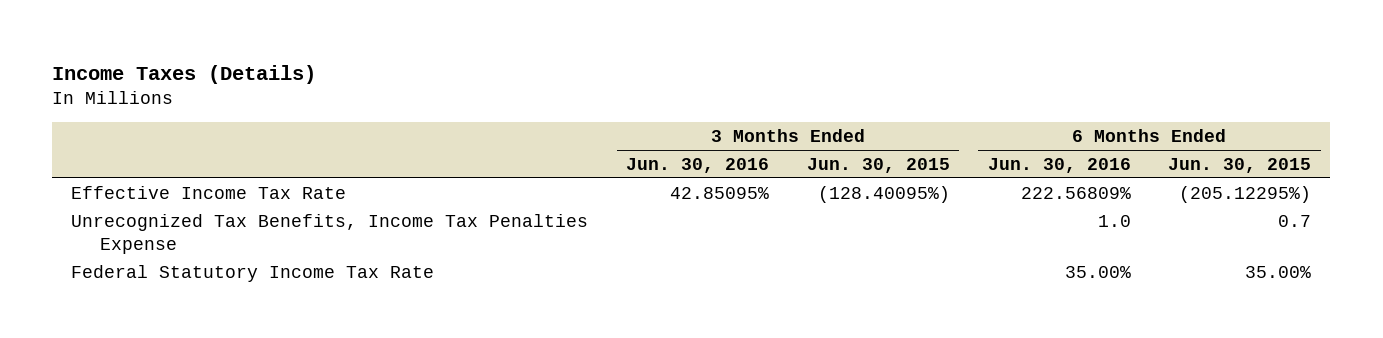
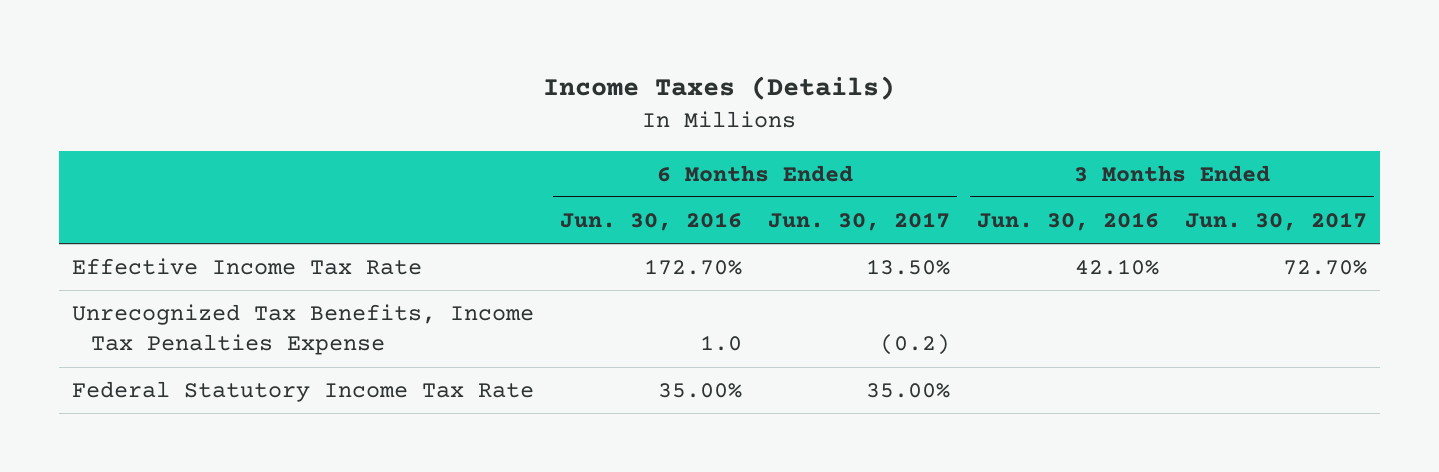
[806,157,950,173] Jun. 30, 2015 -> none
[1168,157,1312,173] Jun. 30, 2015 -> none
none -> [768,211,951,231] Jun. 30, 2017
none -> [1185,211,1368,231] Jun. 30, 2017
[670,186,770,199] 42.85095% -> [1074,259,1159,276] 42.10%
[1020,186,1131,199] 222.56809% -> [644,259,743,276] 172.70%

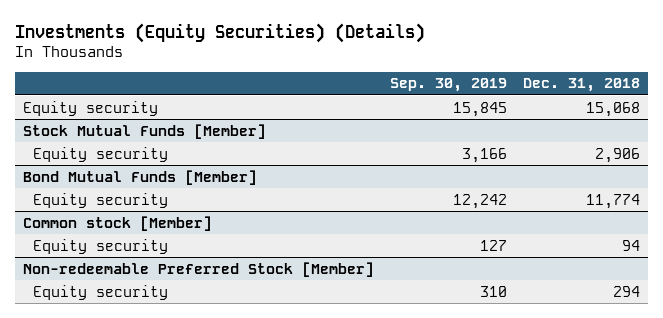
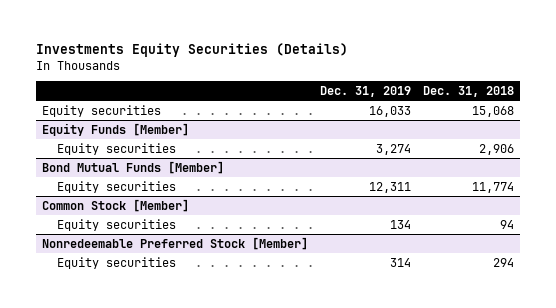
[15,22,426,43] Investments (Equity Securities) (Details) -> [36,43,349,58] Investments Equity Securities (Details)
[390,78,508,93] Sep. 30, 2019 -> none
none -> [320,85,412,97] Dec. 31, 2019
[23,100,159,116] Equity security -> [42,104,162,117] Equity securities
[23,123,267,139] Stock Mutual Funds [Member] -> [42,122,190,136] Equity Funds [Member]
[33,146,169,162] Equity security -> [56,142,176,155] Equity securities
[33,192,169,208] Equity security -> [56,180,176,193] Equity securities
[23,215,213,231] Common stock [Member] -> [42,198,190,212] Common Stock [Member]
[33,238,169,254] Equity security -> [56,218,176,231] Equity securities
[23,261,375,277] Non-redeemable Preferred Stock [Member] -> [42,236,309,250] Nonredeemable Preferred Stock [Member]
[33,284,169,300] Equity security -> [56,256,176,269] Equity securities

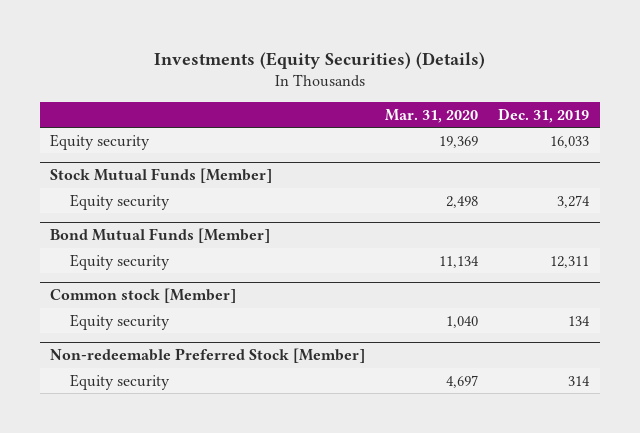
[36,43,349,58] Investments Equity Securities (Details) -> [153,51,485,69] Investments (Equity Securities) (Details)
[422,85,514,97] Dec. 31, 2018 -> none
none -> [385,108,479,123] Mar. 31, 2020
[42,104,162,117] Equity securities -> [50,133,151,150] Equity security
[42,122,190,136] Equity Funds [Member] -> [50,168,273,184] Stock Mutual Funds [Member]
[56,142,176,155] Equity securities -> [70,193,171,210] Equity security
[56,180,176,193] Equity securities -> [70,253,171,270] Equity security
[42,198,190,212] Common Stock [Member] -> [50,288,237,304] Common stock [Member]
[56,218,176,231] Equity securities -> [70,313,171,330] Equity security
[42,236,309,250] Nonredeemable Preferred Stock [Member] -> [50,348,366,364] Non-redeemable Preferred Stock [Member]
[56,256,176,269] Equity securities -> [70,373,171,390] Equity security

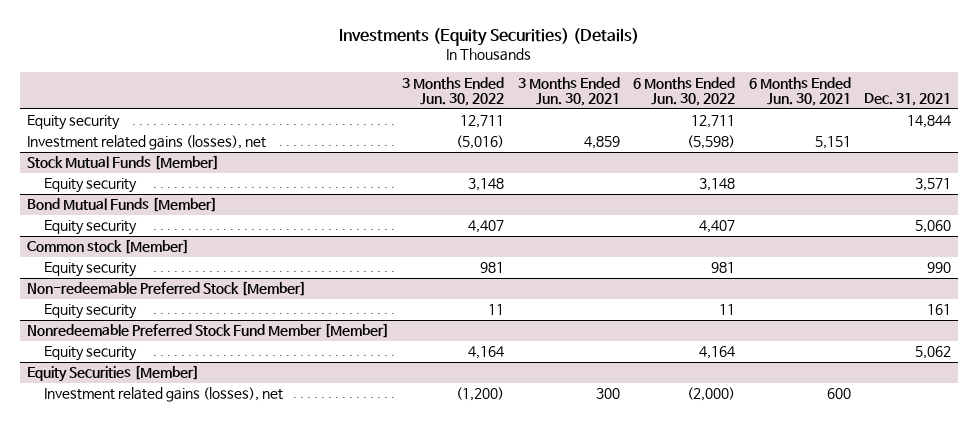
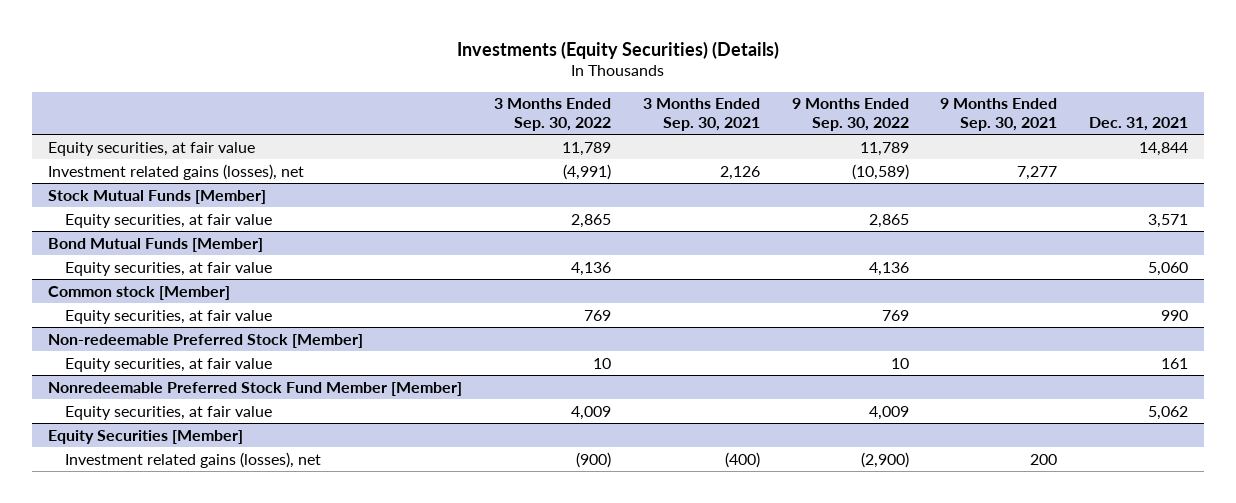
[402,76,505,107] 3 Months Ended Jun. 30, 2022 -> none
[517,76,620,107] 3 Months Ended Jun. 30, 2021 -> none
[633,76,736,107] 6 Months Ended Jun. 30, 2022 -> none
[748,76,851,107] 6 Months Ended Jun. 30, 2021 -> none
none -> [493,98,611,131] 3 Months Ended Sep. 30, 2022
none -> [642,98,760,131] 3 Months Ended Sep. 30, 2021
none -> [791,98,909,131] 9 Months Ended Sep. 30, 2022
none -> [940,98,1058,131] 9 Months Ended Sep. 30, 2021
[26,115,120,131] Equity security -> [47,141,255,156] Equity securities, at fair value
[44,178,138,194] Equity security -> [65,213,273,228] Equity securities, at fair value
[44,220,138,236] Equity security -> [65,261,273,276] Equity securities, at fair value
[44,262,138,278] Equity security -> [65,309,273,324] Equity securities, at fair value
[44,304,138,320] Equity security -> [65,357,273,372] Equity securities, at fair value
[44,346,138,362] Equity security -> [65,405,273,420] Equity securities, at fair value

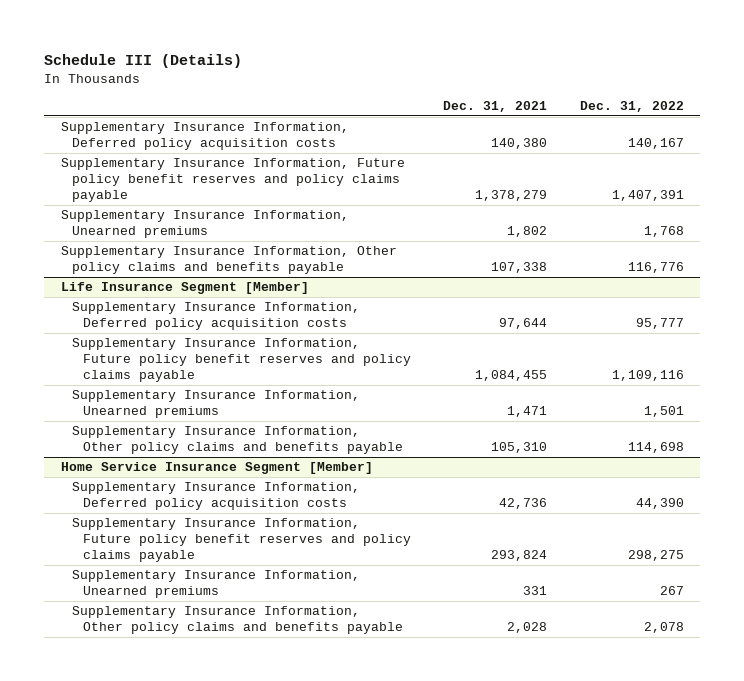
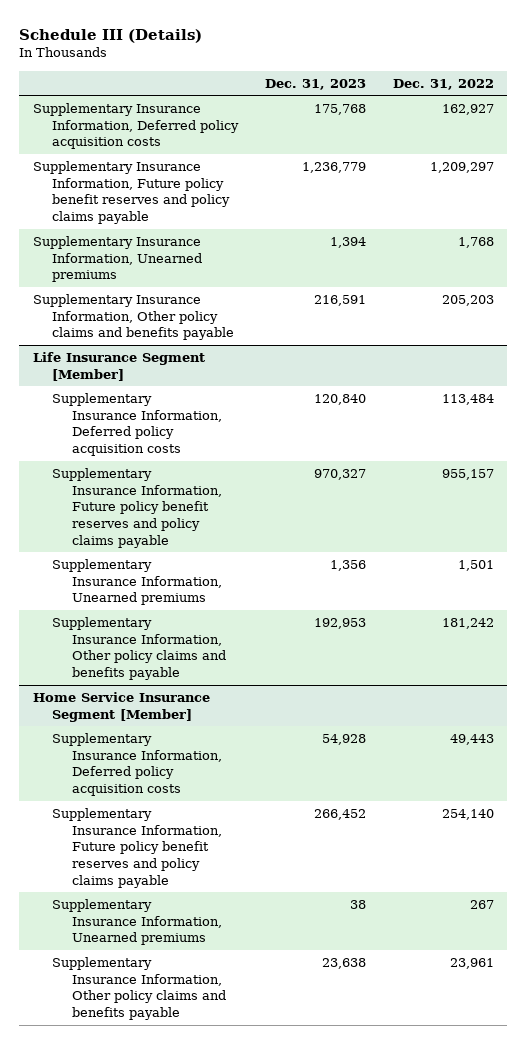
[443,100,548,112] Dec. 31, 2021 -> none
none -> [265,78,367,90] Dec. 31, 2023
[627,138,684,150] 140,167 -> [441,104,494,116] 162,927
[611,190,684,202] 1,407,391 -> [429,162,494,174] 1,209,297
[627,262,684,274] 116,776 -> [441,295,494,307] 205,203
[635,318,684,330] 95,777 -> [441,394,494,406] 113,484
[611,370,684,382] 1,109,116 -> [441,469,494,481] 955,157
[627,442,684,454] 114,698 -> [441,618,494,630] 181,242
[635,498,684,510] 44,390 -> [449,734,494,746] 49,443
[627,550,684,562] 298,275 -> [441,809,494,821] 254,140
[643,622,684,634] 2,078 -> [449,958,494,970] 23,961

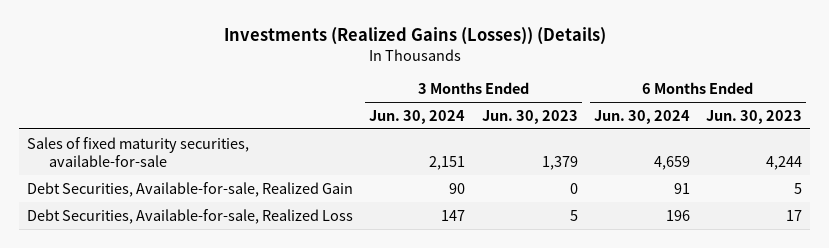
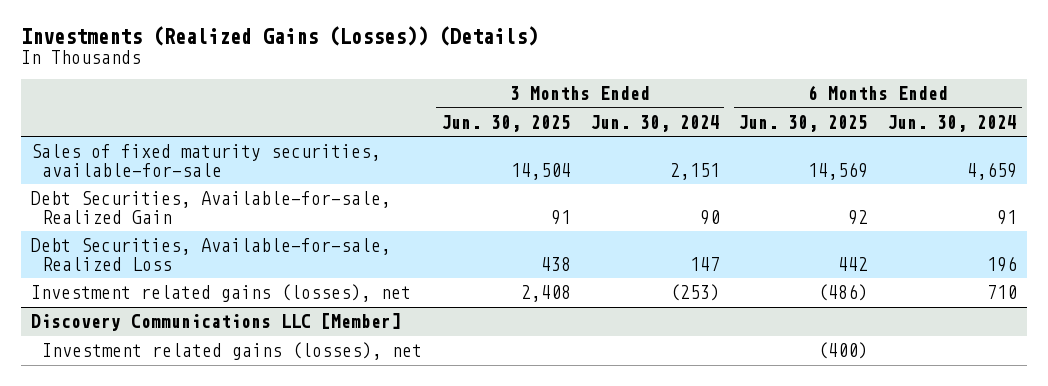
[481,109,578,124] Jun. 30, 2023 -> none
[706,109,803,124] Jun. 30, 2023 -> none
none -> [440,114,571,132] Jun. 30, 2025
none -> [738,114,869,132] Jun. 30, 2025
none -> [30,284,411,303] Investment related gains (losses), net
none -> [30,313,401,332] Discovery Communications LLC [Member]
none -> [41,342,422,361] Investment related gains (losses), net

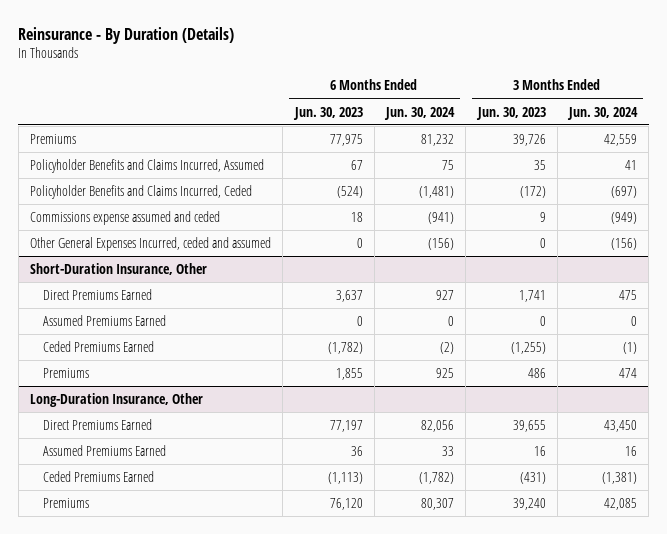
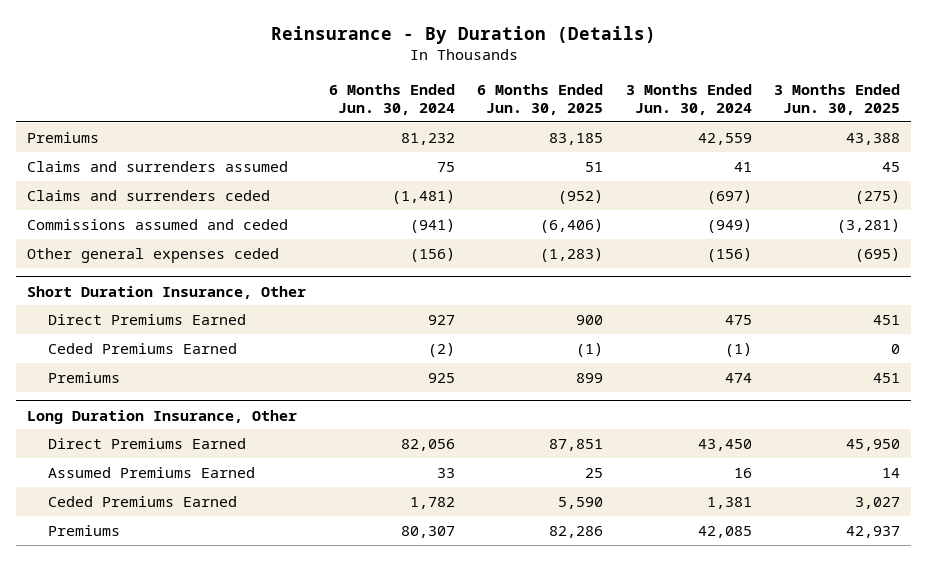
[292,106,363,120] Jun. 30, 2023 -> none
[475,106,546,120] Jun. 30, 2023 -> none
none -> [477,84,604,115] 6 Months Ended Jun. 30, 2025
none -> [773,84,900,115] 3 Months Ended Jun. 30, 2025
[30,159,265,174] Policyholder Benefits and Claims Incurred, Assumed -> [27,160,289,172] Claims and surrenders assumed
[30,185,253,200] Policyholder Benefits and Claims Incurred, Ceded -> [27,189,271,201] Claims and surrenders ceded
[30,211,221,226] Commissions expense assumed and ceded -> [27,218,289,230] Commissions assumed and ceded
[30,237,272,252] Other General Expenses Incurred, ceded and assumed -> [27,247,280,263] Other general expenses ceded
[30,263,208,276] Short-Duration Insurance, Other -> [27,285,307,299] Short Duration Insurance, Other
[43,315,167,327] Assumed Premiums Earned -> none
[30,393,204,408] Long-Duration Insurance, Other -> [27,409,298,424] Long Duration Insurance, Other
[419,472,455,485] (1,782) -> [409,496,455,509] 1,782
[602,472,638,485] (1,381) -> [706,496,752,509] 1,381

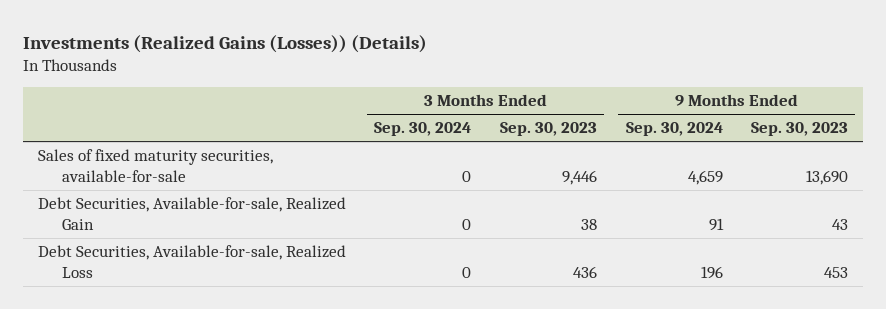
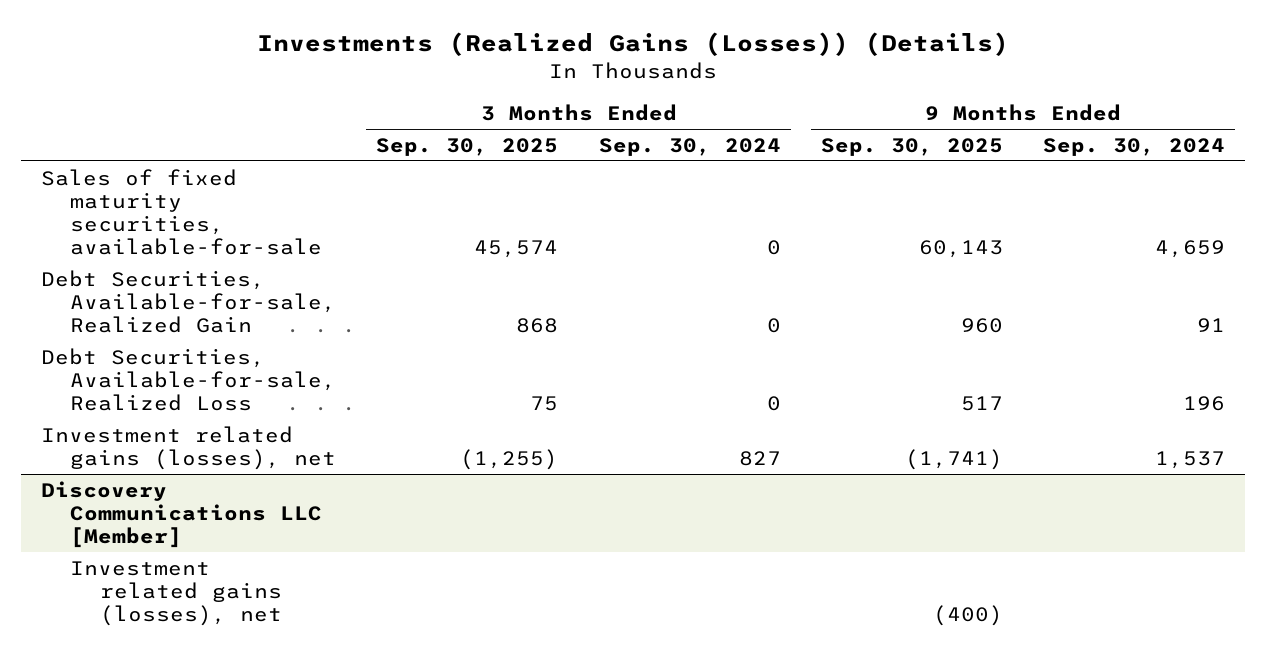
[499,122,597,137] Sep. 30, 2023 -> none
[751,122,849,137] Sep. 30, 2023 -> none
none -> [376,137,559,156] Sep. 30, 2025
none -> [820,137,1003,156] Sep. 30, 2025
none -> [40,425,337,470] Investment related gains (losses), net
none -> [40,480,323,548] Discovery Communications LLC [Member]
none -> [70,560,282,626] Investment related gains (losses), net

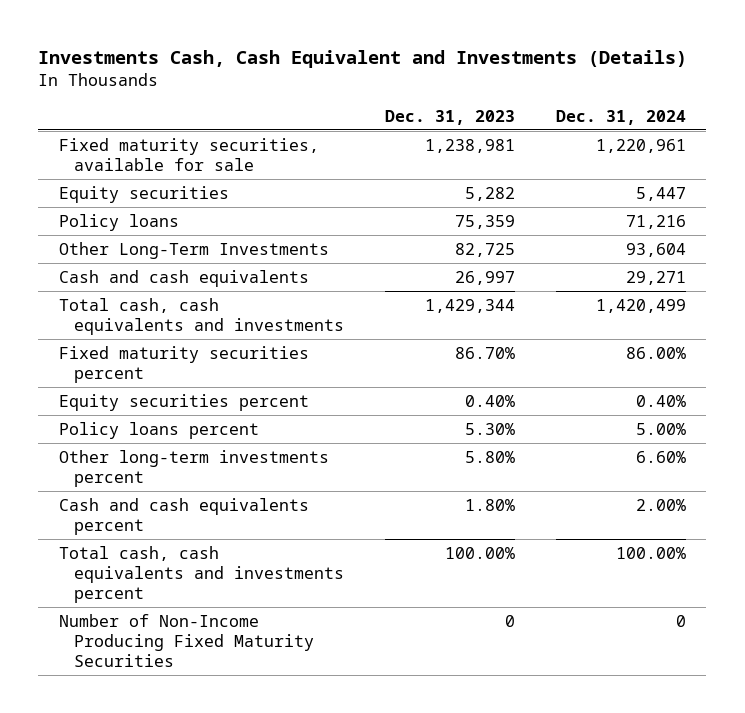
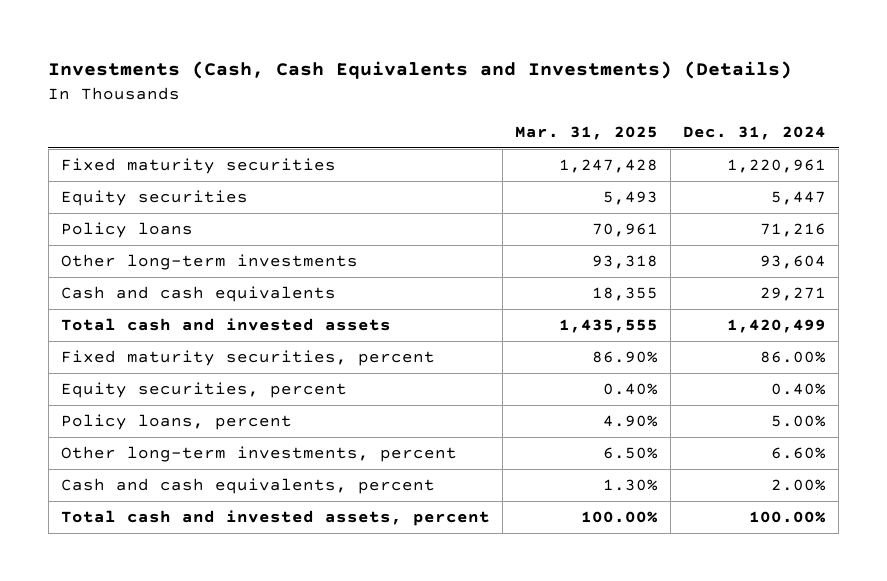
[38,49,688,68] Investments Cash, Cash Equivalent and Investments (Details) -> [48,61,793,80] Investments (Cash, Cash Equivalents and Investments) (Details)
[385,109,516,125] Dec. 31, 2023 -> none
none -> [515,126,659,141] Mar. 31, 2025
[58,137,319,171] Fixed maturity securities, available for sale -> [60,157,336,174] Fixed maturity securities
[58,241,329,259] Other Long-Term Investments -> [60,253,358,270] Other long-term investments
[58,613,315,667] Number of Non-Income Producing Fixed Maturity Securities -> none
[58,297,345,335] Total cash, cash equivalents and investments -> [60,317,391,331] Total cash and invested assets
[58,345,309,383] Fixed maturity securities percent -> [60,349,435,366] Fixed maturity securities, percent
[58,393,309,411] Equity securities percent -> [60,381,347,398] Equity securities, percent
[58,421,259,439] Policy loans percent -> [60,413,292,430] Policy loans, percent
[58,449,329,487] Other long-term investments percent -> [60,445,457,462] Other long-term investments, percent
[58,497,309,535] Cash and cash equivalents percent -> [60,477,435,494] Cash and cash equivalents, percent
[58,545,345,603] Total cash, cash equivalents and investments percent -> [60,509,490,526] Total cash and invested assets, percent

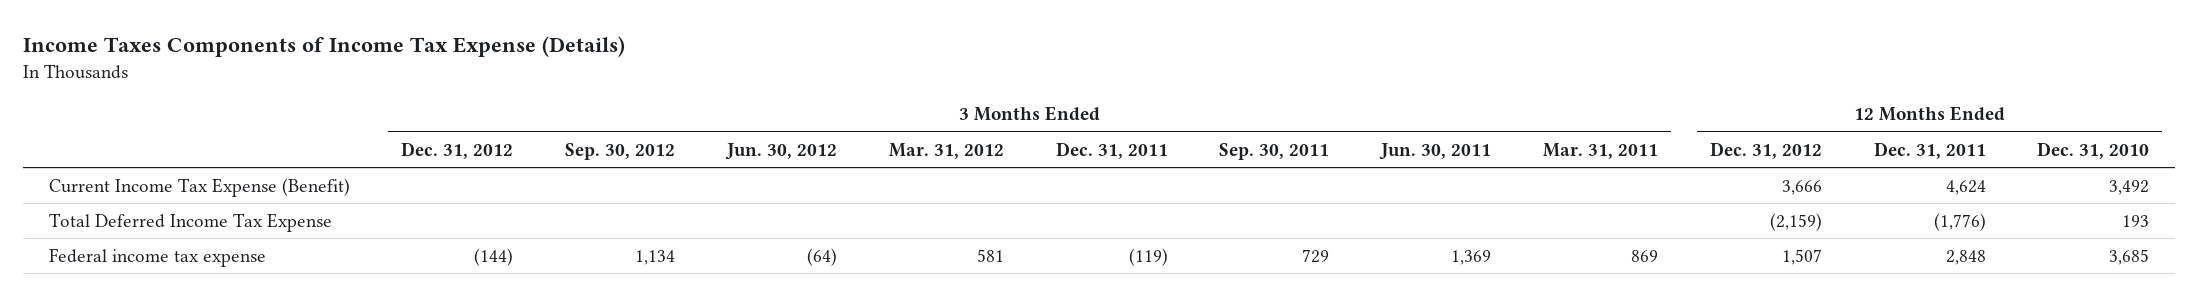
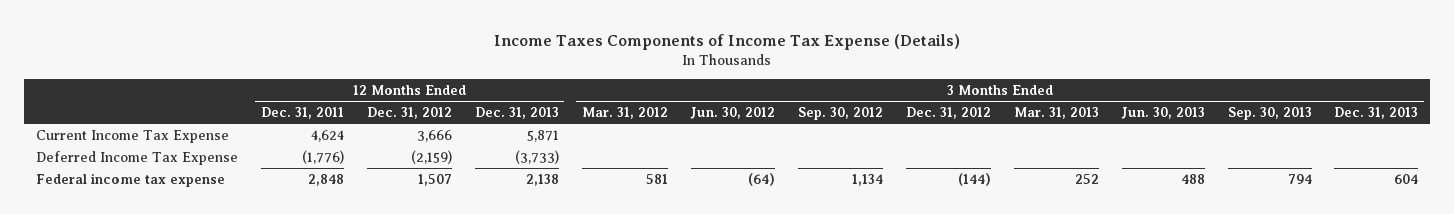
[1055,141,1168,159] Dec. 31, 2011 -> none
[1219,142,1330,160] Sep. 30, 2011 -> none
[1379,142,1492,160] Jun. 30, 2011 -> none
[1542,142,1658,159] Mar. 31, 2011 -> none
[2037,141,2150,159] Dec. 31, 2010 -> none
none -> [474,107,559,120] Dec. 31, 2013
none -> [1013,107,1099,120] Mar. 31, 2013
none -> [1120,107,1205,120] Jun. 30, 2013
none -> [1227,107,1312,121] Sep. 30, 2013
none -> [1334,107,1419,120] Dec. 31, 2013
[48,177,350,197] Current Income Tax Expense (Benefit) -> [35,129,229,143] Current Income Tax Expense
[48,212,332,232] Total Deferred Income Tax Expense -> [35,150,238,165] Deferred Income Tax Expense

